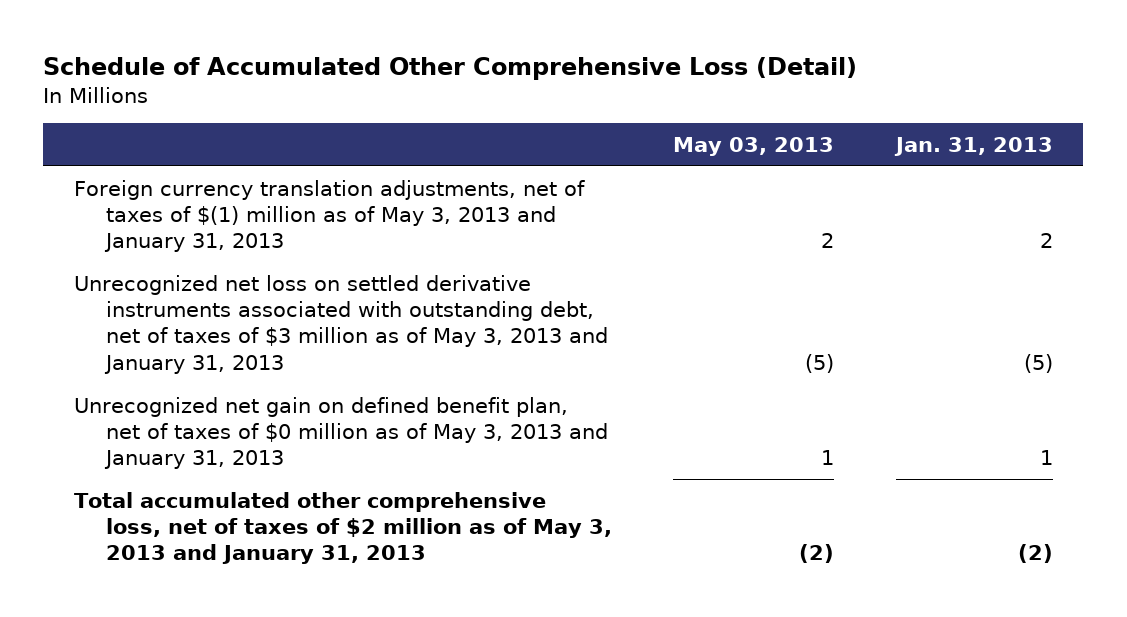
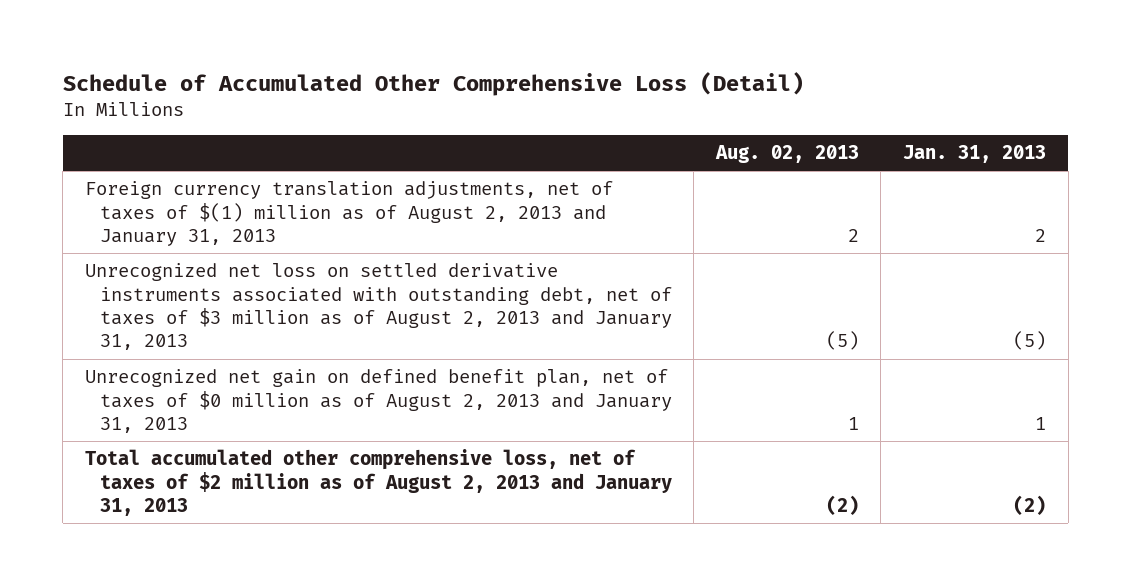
[673,137,835,157] May 03, 2013 -> none
none -> [714,145,859,164] Aug. 02, 2013
[73,179,585,253] Foreign currency translation adjustments, net of taxes of $(1) million as of May 3, 2013 and January 31, 2013 -> [84,181,613,247] Foreign currency translation adjustments, net of taxes of $(1) million as of August 2, 2013 and January 31, 2013
[73,274,609,374] Unrecognized net loss on settled derivative instruments associated with outstanding debt, net of taxes of $3 million as of May 3, 2013 and January 31, 2013 -> [84,263,672,351] Unrecognized net loss on settled derivative instruments associated with outstanding debt, net of taxes of $3 million as of August 2, 2013 and January 31, 2013
[73,396,609,470] Unrecognized net gain on defined benefit plan, net of taxes of $0 million as of May 3, 2013 and January 31, 2013 -> [84,369,672,434] Unrecognized net gain on defined benefit plan, net of taxes of $0 million as of August 2, 2013 and January 31, 2013
[73,491,613,565] Total accumulated other comprehensive loss, net of taxes of $2 million as of May 3, 2013 and January 31, 2013 -> [84,449,672,517] Total accumulated other comprehensive loss, net of taxes of $2 million as of August 2, 2013 and January 31, 2013

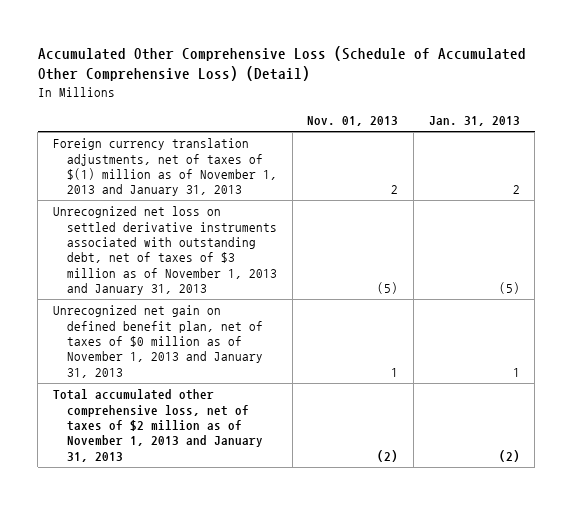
[62,72,804,97] Schedule of Accumulated Other Comprehensive Loss (Detail) -> [37,46,526,82] Accumulated Other Comprehensive Loss (Schedule of Accumulated Other Comprehensive Loss) (Detail)
[714,145,859,164] Aug. 02, 2013 -> none
none -> [307,116,399,127] Nov. 01, 2013
[84,181,613,247] Foreign currency translation adjustments, net of taxes of $(1) million as of August 2, 2013 and January 31, 2013 -> [52,138,277,197] Foreign currency translation adjustments, net of taxes of $(1) million as of November 1, 2013 and January 31, 2013
[84,263,672,351] Unrecognized net loss on settled derivative instruments associated with outstanding debt, net of taxes of $3 million as of August 2, 2013 and January 31, 2013 -> [52,206,277,296] Unrecognized net loss on settled derivative instruments associated with outstanding debt, net of taxes of $3 million as of November 1, 2013 and January 31, 2013
[84,369,672,434] Unrecognized net gain on defined benefit plan, net of taxes of $0 million as of August 2, 2013 and January 31, 2013 -> [52,305,263,378] Unrecognized net gain on defined benefit plan, net of taxes of $0 million as of November 1, 2013 and January 31, 2013
[84,449,672,517] Total accumulated other comprehensive loss, net of taxes of $2 million as of August 2, 2013 and January 31, 2013 -> [52,389,263,462] Total accumulated other comprehensive loss, net of taxes of $2 million as of November 1, 2013 and January 31, 2013

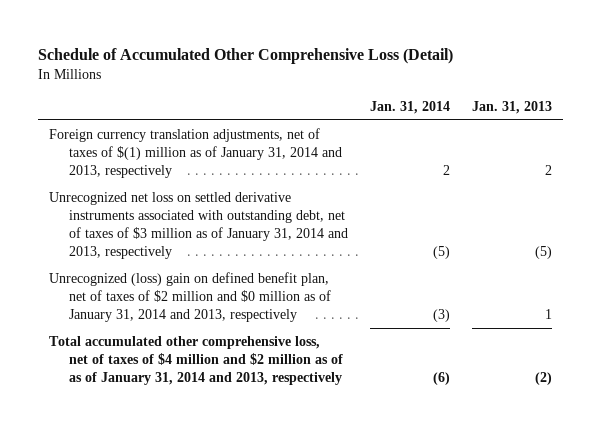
[37,46,526,82] Accumulated Other Comprehensive Loss (Schedule of Accumulated Other Comprehensive Loss) (Detail) -> [38,47,454,64] Schedule of Accumulated Other Comprehensive Loss (Detail)
[307,116,399,127] Nov. 01, 2013 -> none
none -> [369,100,450,114] Jan. 31, 2014
[52,138,277,197] Foreign currency translation adjustments, net of taxes of $(1) million as of November 1, 2013 and January 31, 2013 -> [49,128,342,179] Foreign currency translation adjustments, net of taxes of $(1) million as of January 31, 2014 and 2013, respectively
[52,206,277,296] Unrecognized net loss on settled derivative instruments associated with outstanding debt, net of taxes of $3 million as of November 1, 2013 and January 31, 2013 -> [49,192,348,260] Unrecognized net loss on settled derivative instruments associated with outstanding debt, net of taxes of $3 million as of January 31, 2014 and 2013, respectively
[52,305,263,378] Unrecognized net gain on defined benefit plan, net of taxes of $0 million as of November 1, 2013 and January 31, 2013 -> [49,272,331,323] Unrecognized (loss) gain on defined benefit plan, net of taxes of $2 million and $0 million as of January 31, 2014 and 2013, respectively
[52,389,263,462] Total accumulated other comprehensive loss, net of taxes of $2 million as of November 1, 2013 and January 31, 2013 -> [49,336,343,386] Total accumulated other comprehensive loss, net of taxes of $4 million and $2 million as of as of January 31, 2014 and 2013, respectively

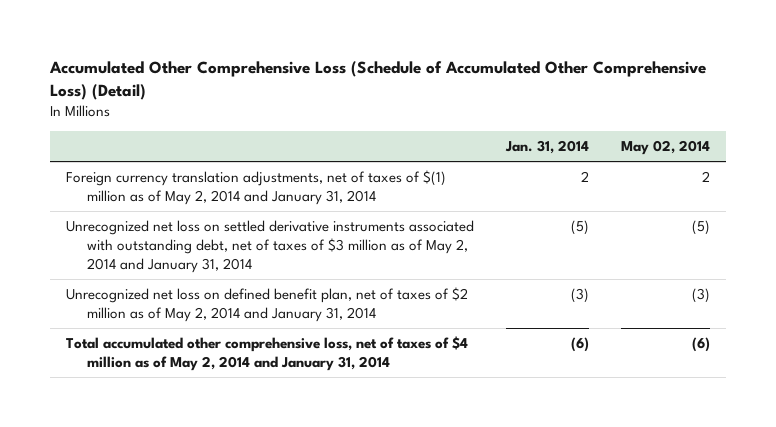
[38,47,454,64] Schedule of Accumulated Other Comprehensive Loss (Detail) -> [49,61,707,101] Accumulated Other Comprehensive Loss (Schedule of Accumulated Other Comprehensive Loss) (Detail)
[471,100,552,114] Jan. 31, 2013 -> none
none -> [620,139,710,155] May 02, 2014
[49,128,342,179] Foreign currency translation adjustments, net of taxes of $(1) million as of January 31, 2014 and 2013, respectively -> [66,170,447,206] Foreign currency translation adjustments, net of taxes of $(1) million as of May 2, 2014 and January 31, 2014
[49,192,348,260] Unrecognized net loss on settled derivative instruments associated with outstanding debt, net of taxes of $3 million as of January 31, 2014 and 2013, respectively -> [66,220,475,274] Unrecognized net loss on settled derivative instruments associated with outstanding debt, net of taxes of $3 million as of May 2, 2014 and January 31, 2014
[49,272,331,323] Unrecognized (loss) gain on defined benefit plan, net of taxes of $2 million and $0 million as of January 31, 2014 and 2013, respectively -> [66,287,469,323] Unrecognized net loss on defined benefit plan, net of taxes of $2 million as of May 2, 2014 and January 31, 2014
[49,336,343,386] Total accumulated other comprehensive loss, net of taxes of $4 million and $2 million as of as of January 31, 2014 and 2013, respectively -> [66,336,469,372] Total accumulated other comprehensive loss, net of taxes of $4 million as of May 2, 2014 and January 31, 2014

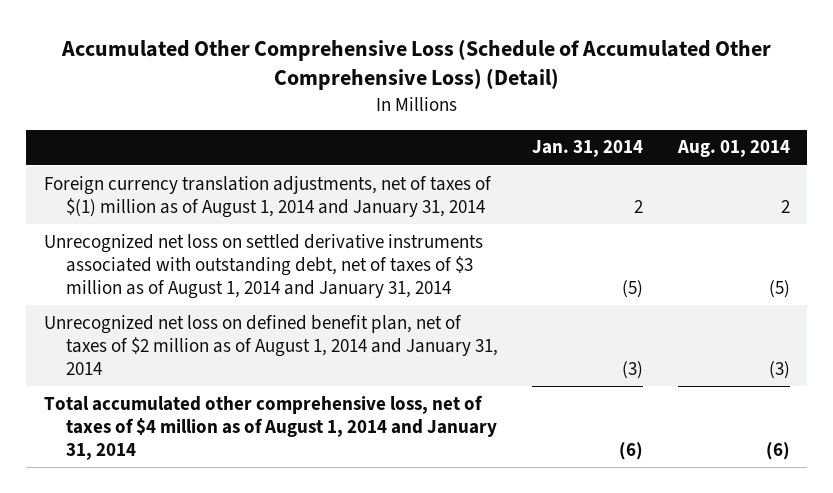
[620,139,710,155] May 02, 2014 -> none
none -> [676,140,790,158] Aug. 01, 2014
[66,170,447,206] Foreign currency translation adjustments, net of taxes of $(1) million as of May 2, 2014 and January 31, 2014 -> [43,175,492,218] Foreign currency translation adjustments, net of taxes of $(1) million as of August 1, 2014 and January 31, 2014
[66,220,475,274] Unrecognized net loss on settled derivative instruments associated with outstanding debt, net of taxes of $3 million as of May 2, 2014 and January 31, 2014 -> [43,233,483,299] Unrecognized net loss on settled derivative instruments associated with outstanding debt, net of taxes of $3 million as of August 1, 2014 and January 31, 2014
[66,287,469,323] Unrecognized net loss on defined benefit plan, net of taxes of $2 million as of May 2, 2014 and January 31, 2014 -> [43,314,499,375] Unrecognized net loss on defined benefit plan, net of taxes of $2 million as of August 1, 2014 and January 31, 2014
[66,336,469,372] Total accumulated other comprehensive loss, net of taxes of $4 million as of May 2, 2014 and January 31, 2014 -> [43,394,498,460] Total accumulated other comprehensive loss, net of taxes of $4 million as of August 1, 2014 and January 31, 2014

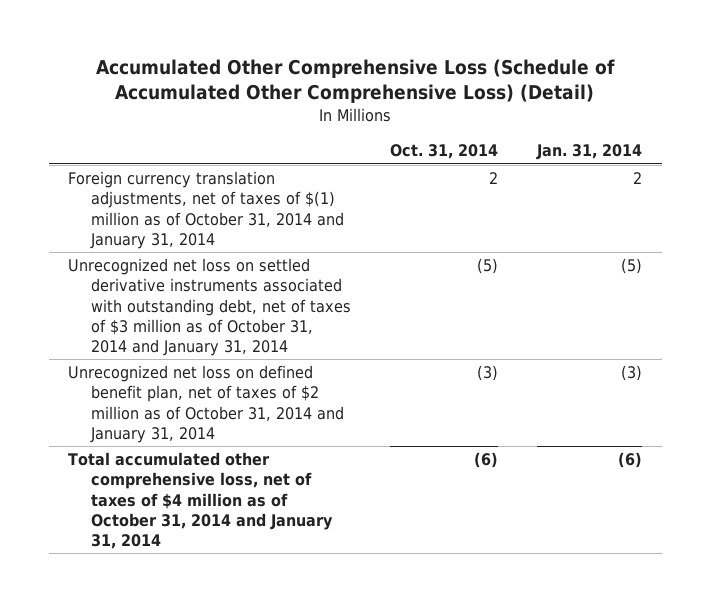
[676,140,790,158] Aug. 01, 2014 -> none
none -> [390,143,499,159] Oct. 31, 2014
[43,175,492,218] Foreign currency translation adjustments, net of taxes of $(1) million as of August 1, 2014 and January 31, 2014 -> [68,171,345,249] Foreign currency translation adjustments, net of taxes of $(1) million as of October 31, 2014 and January 31, 2014
[43,233,483,299] Unrecognized net loss on settled derivative instruments associated with outstanding debt, net of taxes of $3 million as of August 1, 2014 and January 31, 2014 -> [68,258,352,356] Unrecognized net loss on settled derivative instruments associated with outstanding debt, net of taxes of $3 million as of October 31, 2014 and January 31, 2014
[43,314,499,375] Unrecognized net loss on defined benefit plan, net of taxes of $2 million as of August 1, 2014 and January 31, 2014 -> [68,365,345,443] Unrecognized net loss on defined benefit plan, net of taxes of $2 million as of October 31, 2014 and January 31, 2014
[43,394,498,460] Total accumulated other comprehensive loss, net of taxes of $4 million as of August 1, 2014 and January 31, 2014 -> [68,452,334,549] Total accumulated other comprehensive loss, net of taxes of $4 million as of October 31, 2014 and January 31, 2014

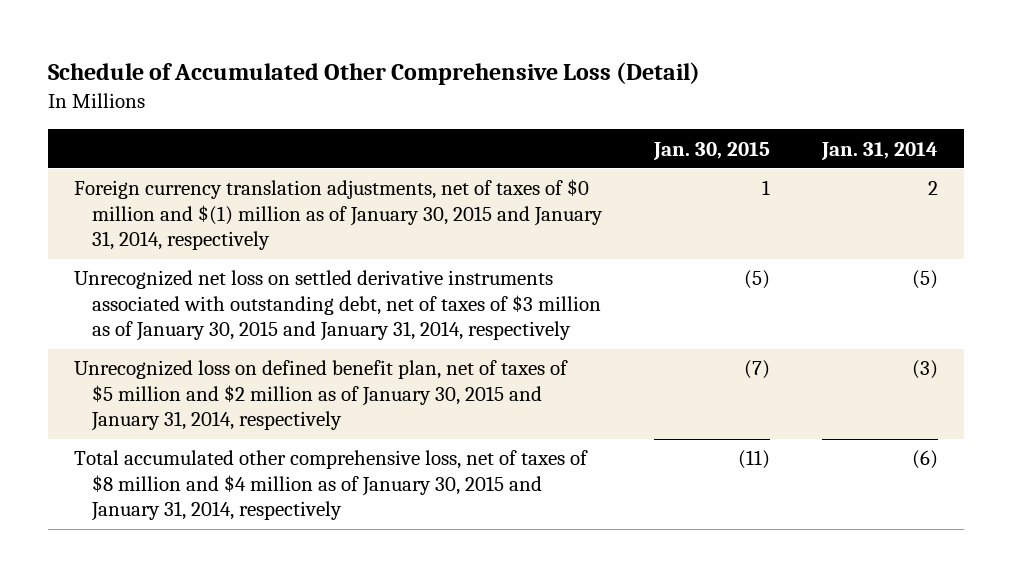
[96,58,616,103] Accumulated Other Comprehensive Loss (Schedule of Accumulated Other Comprehensive Loss) (Detail) -> [47,62,700,86] Schedule of Accumulated Other Comprehensive Loss (Detail)
[390,143,499,159] Oct. 31, 2014 -> none
none -> [652,141,770,160] Jan. 30, 2015
[68,171,345,249] Foreign currency translation adjustments, net of taxes of $(1) million as of October 31, 2014 and January 31, 2014 -> [73,179,603,251] Foreign currency translation adjustments, net of taxes of $0 million and $(1) million as of January 30, 2015 and January 31, 2014, respectively
[68,258,352,356] Unrecognized net loss on settled derivative instruments associated with outstanding debt, net of taxes of $3 million as of October 31, 2014 and January 31, 2014 -> [73,270,601,342] Unrecognized net loss on settled derivative instruments associated with outstanding debt, net of taxes of $3 million as of January 30, 2015 and January 31, 2014, respectively
[68,365,345,443] Unrecognized net loss on defined benefit plan, net of taxes of $2 million as of October 31, 2014 and January 31, 2014 -> [73,360,568,432] Unrecognized loss on defined benefit plan, net of taxes of $5 million and $2 million as of January 30, 2015 and January 31, 2014, respectively
[68,452,334,549] Total accumulated other comprehensive loss, net of taxes of $4 million as of October 31, 2014 and January 31, 2014 -> [73,450,588,522] Total accumulated other comprehensive loss, net of taxes of $8 million and $4 million as of January 30, 2015 and January 31, 2014, respectively

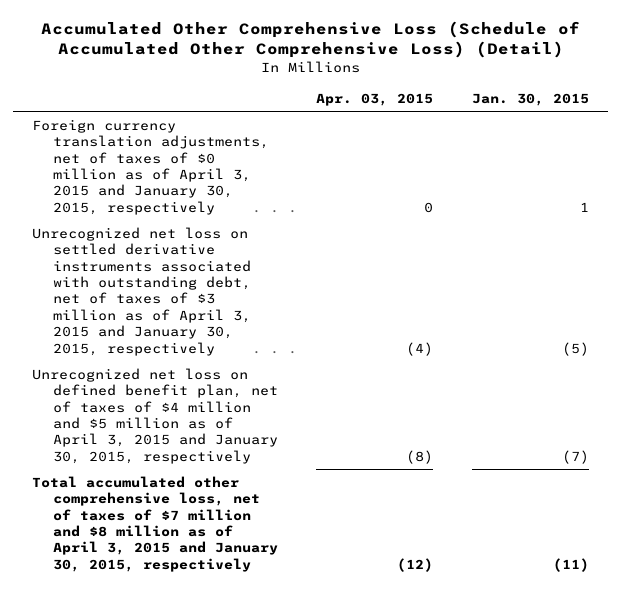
[47,62,700,86] Schedule of Accumulated Other Comprehensive Loss (Detail) -> [40,20,580,59] Accumulated Other Comprehensive Loss (Schedule of Accumulated Other Comprehensive Loss) (Detail)
[820,141,938,160] Jan. 31, 2014 -> none
none -> [316,92,434,106] Apr. 03, 2015
[73,179,603,251] Foreign currency translation adjustments, net of taxes of $0 million and $(1) million as of January 30, 2015 and January 31, 2014, respectively -> [32,118,270,215] Foreign currency translation adjustments, net of taxes of $0 million as of April 3, 2015 and January 30, 2015, respectively
[73,270,601,342] Unrecognized net loss on settled derivative instruments associated with outstanding debt, net of taxes of $3 million as of January 30, 2015 and January 31, 2014, respectively -> [32,226,252,356] Unrecognized net loss on settled derivative instruments associated with outstanding debt, net of taxes of $3 million as of April 3, 2015 and January 30, 2015, respectively
[73,360,568,432] Unrecognized loss on defined benefit plan, net of taxes of $5 million and $2 million as of January 30, 2015 and January 31, 2014, respectively -> [32,367,279,464] Unrecognized net loss on defined benefit plan, net of taxes of $4 million and $5 million as of April 3, 2015 and January 30, 2015, respectively
[73,450,588,522] Total accumulated other comprehensive loss, net of taxes of $8 million and $4 million as of January 30, 2015 and January 31, 2014, respectively -> [32,475,279,572] Total accumulated other comprehensive loss, net of taxes of $7 million and $8 million as of April 3, 2015 and January 30, 2015, respectively

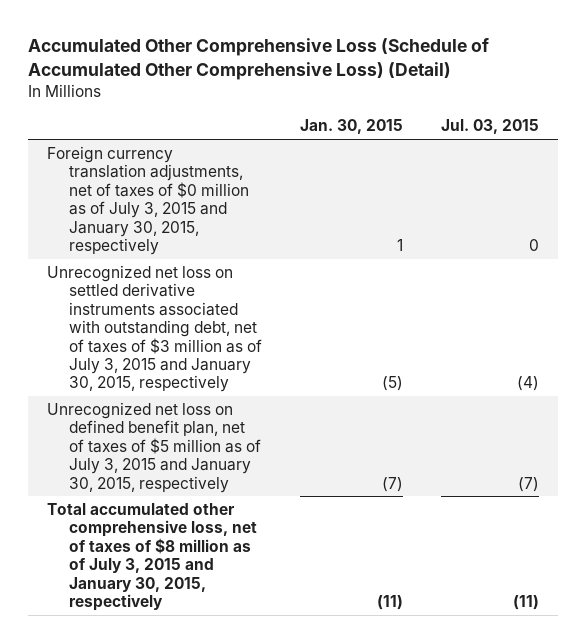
[316,92,434,106] Apr. 03, 2015 -> none
none -> [441,119,540,135] Jul. 03, 2015
[32,118,270,215] Foreign currency translation adjustments, net of taxes of $0 million as of April 3, 2015 and January 30, 2015, respectively -> [47,146,250,255] Foreign currency translation adjustments, net of taxes of $0 million as of July 3, 2015 and January 30, 2015, respectively
[32,226,252,356] Unrecognized net loss on settled derivative instruments associated with outstanding debt, net of taxes of $3 million as of April 3, 2015 and January 30, 2015, respectively -> [47,265,263,393] Unrecognized net loss on settled derivative instruments associated with outstanding debt, net of taxes of $3 million as of July 3, 2015 and January 30, 2015, respectively
[32,367,279,464] Unrecognized net loss on defined benefit plan, net of taxes of $4 million and $5 million as of April 3, 2015 and January 30, 2015, respectively -> [47,402,262,493] Unrecognized net loss on defined benefit plan, net of taxes of $5 million as of July 3, 2015 and January 30, 2015, respectively
[32,475,279,572] Total accumulated other comprehensive loss, net of taxes of $7 million and $8 million as of April 3, 2015 and January 30, 2015, respectively -> [47,503,258,611] Total accumulated other comprehensive loss, net of taxes of $8 million as of July 3, 2015 and January 30, 2015, respectively

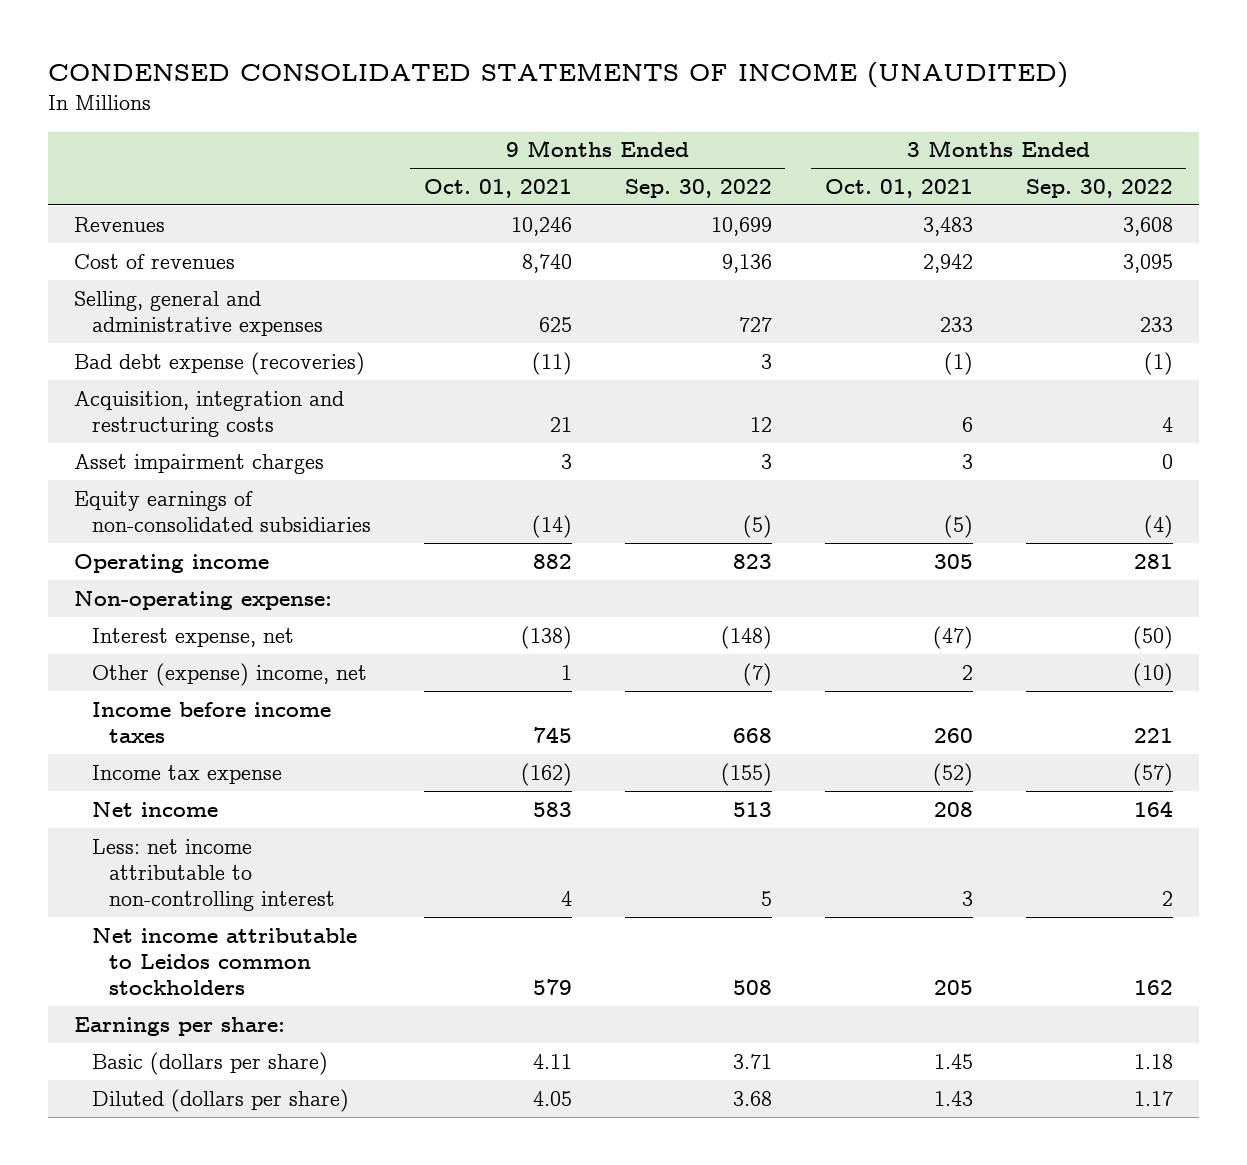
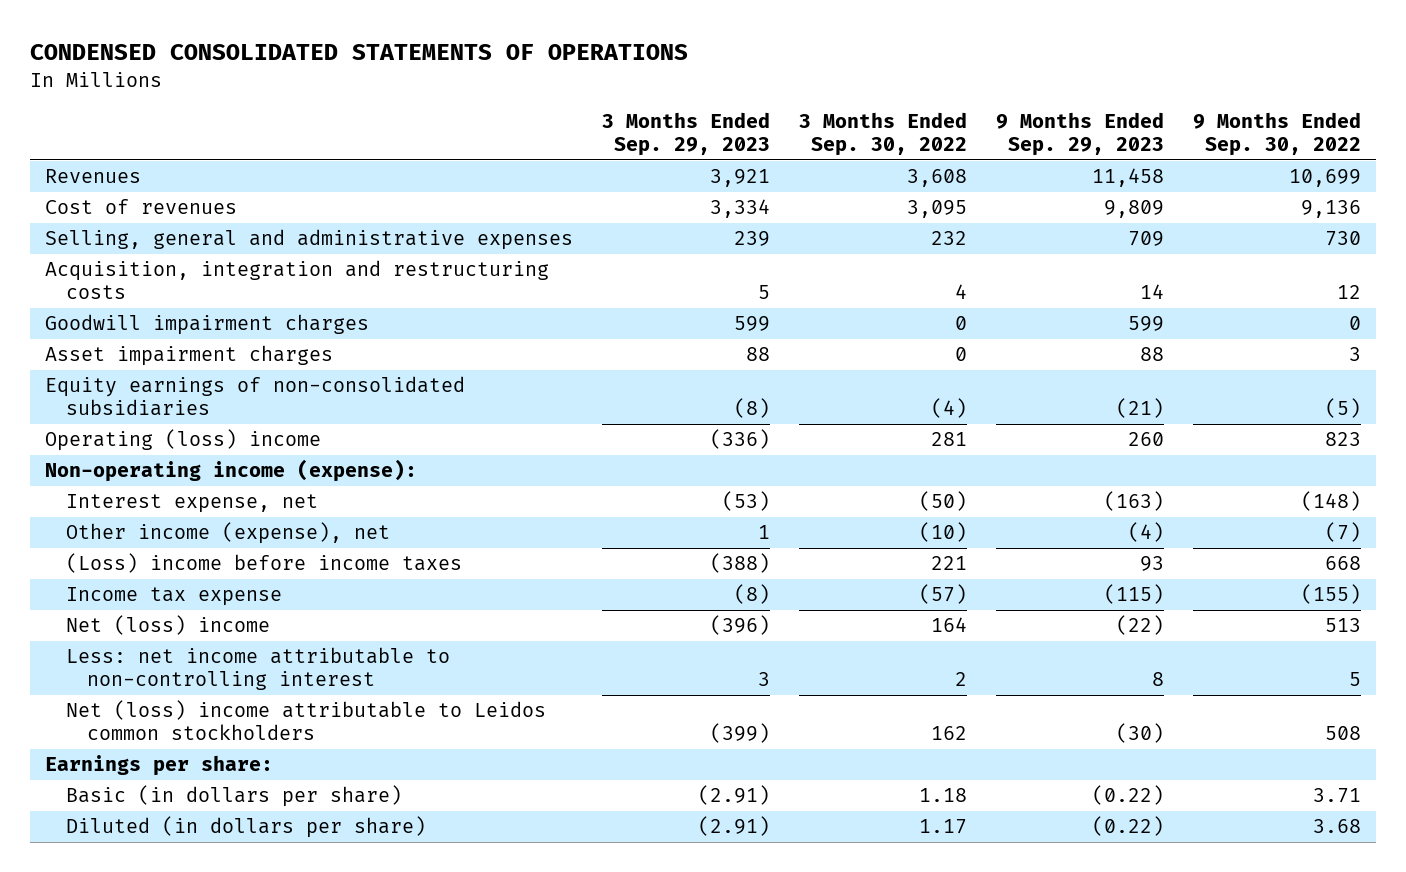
[47,62,1068,89] CONDENSED CONSOLIDATED STATEMENTS OF INCOME (UNAUDITED) -> [30,44,689,61] CONDENSED CONSOLIDATED STATEMENTS OF OPERATIONS
[423,178,572,198] Oct. 01, 2021 -> none
[824,178,973,198] Oct. 01, 2021 -> none
none -> [601,112,770,157] 3 Months Ended Sep. 29, 2023
none -> [995,112,1164,157] 9 Months Ended Sep. 29, 2023
[74,351,366,375] Bad debt expense (recoveries) -> none
[738,316,772,332] 727 -> [1325,231,1362,247] 730
[1139,316,1173,332] 233 -> [930,231,967,246] 232
none -> [44,314,369,336] Goodwill impairment charges
[74,553,270,573] Operating income -> [44,429,321,452] Operating (loss) income
[74,590,333,610] Non-operating expense: -> [44,459,417,483] Non-operating income (expense):
[91,662,367,686] Other (expense) income, net -> [65,522,390,545] Other income (expense), net
[91,701,331,743] Income before income taxes -> [65,553,462,574] (Loss) income before income taxes
[91,801,218,817] Net income -> [65,615,270,636] Net (loss) income
[91,927,357,995] Net income attributable to Leidos common stockholders -> [65,700,546,741] Net (loss) income attributable to Leidos common stockholders
[91,1051,328,1075] Basic (dollars per share) -> [65,785,402,808] Basic (in dollars per share)
[91,1088,349,1112] Diluted (dollars per share) -> [65,816,426,839] Diluted (in dollars per share)

